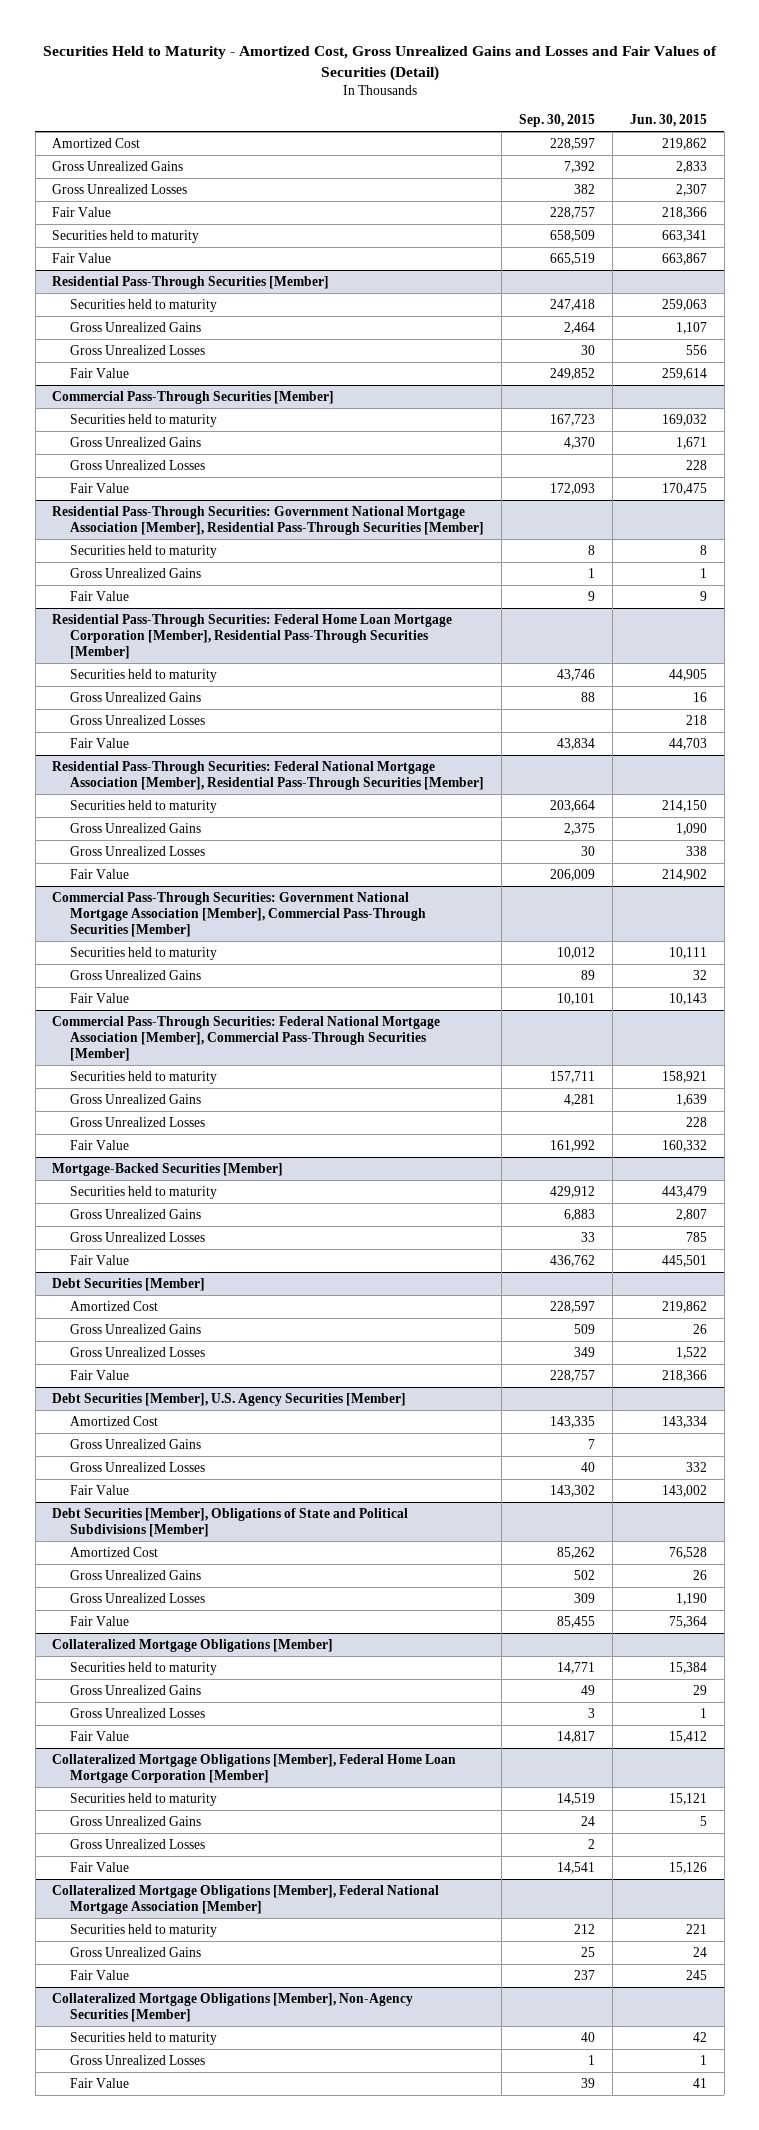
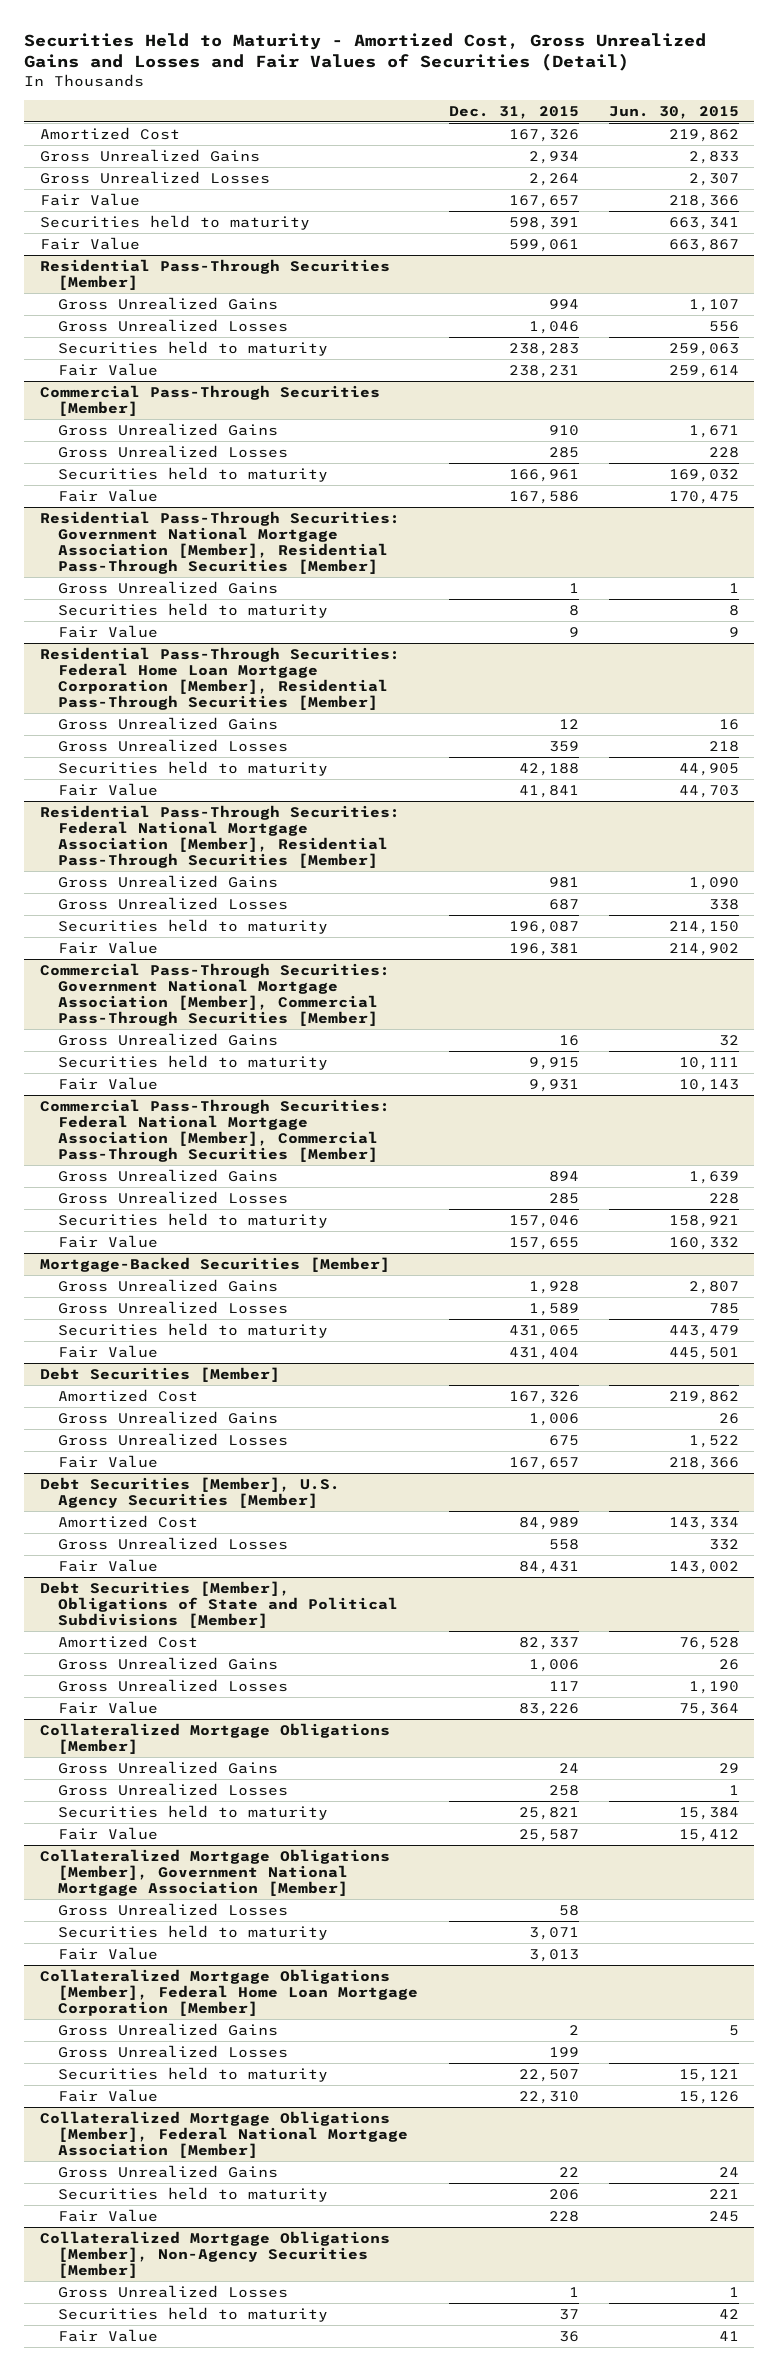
[519,114,596,128] Sep. 30, 2015 -> none
none -> [448,105,579,119] Dec. 31, 2015
[70,298,218,312] Securities held to maturity -> [58,340,329,356] Securities held to maturity
[70,413,218,427] Securities held to maturity -> [58,466,329,482] Securities held to maturity
[70,544,218,558] Securities held to maturity -> [58,602,329,618] Securities held to maturity
[70,668,218,682] Securities held to maturity -> [58,760,329,776] Securities held to maturity
[70,799,218,813] Securities held to maturity -> [58,918,329,934] Securities held to maturity
[70,946,218,960] Securities held to maturity -> [58,1054,329,1070] Securities held to maturity
[70,1070,218,1084] Securities held to maturity -> [58,1212,329,1228] Securities held to maturity
[70,1185,218,1199] Securities held to maturity -> [58,1322,329,1338] Securities held to maturity
[70,1438,202,1449] Gross Unrealized Gains -> none
[70,1661,218,1675] Securities held to maturity -> [58,1804,329,1820] Securities held to maturity
none -> [39,1848,390,1896] Collateralized Mortgage Obligations [Member], Government National Mortgage Association [Member]
none -> [58,1902,289,1916] Gross Unrealized Losses
none -> [58,1924,329,1940] Securities held to maturity
none -> [58,1946,159,1960] Fair Value
[70,1792,218,1806] Securities held to maturity -> [58,2066,329,2082] Securities held to maturity
[70,1923,218,1937] Securities held to maturity -> [58,2186,329,2202] Securities held to maturity
[70,2031,218,2045] Securities held to maturity -> [58,2306,329,2322] Securities held to maturity

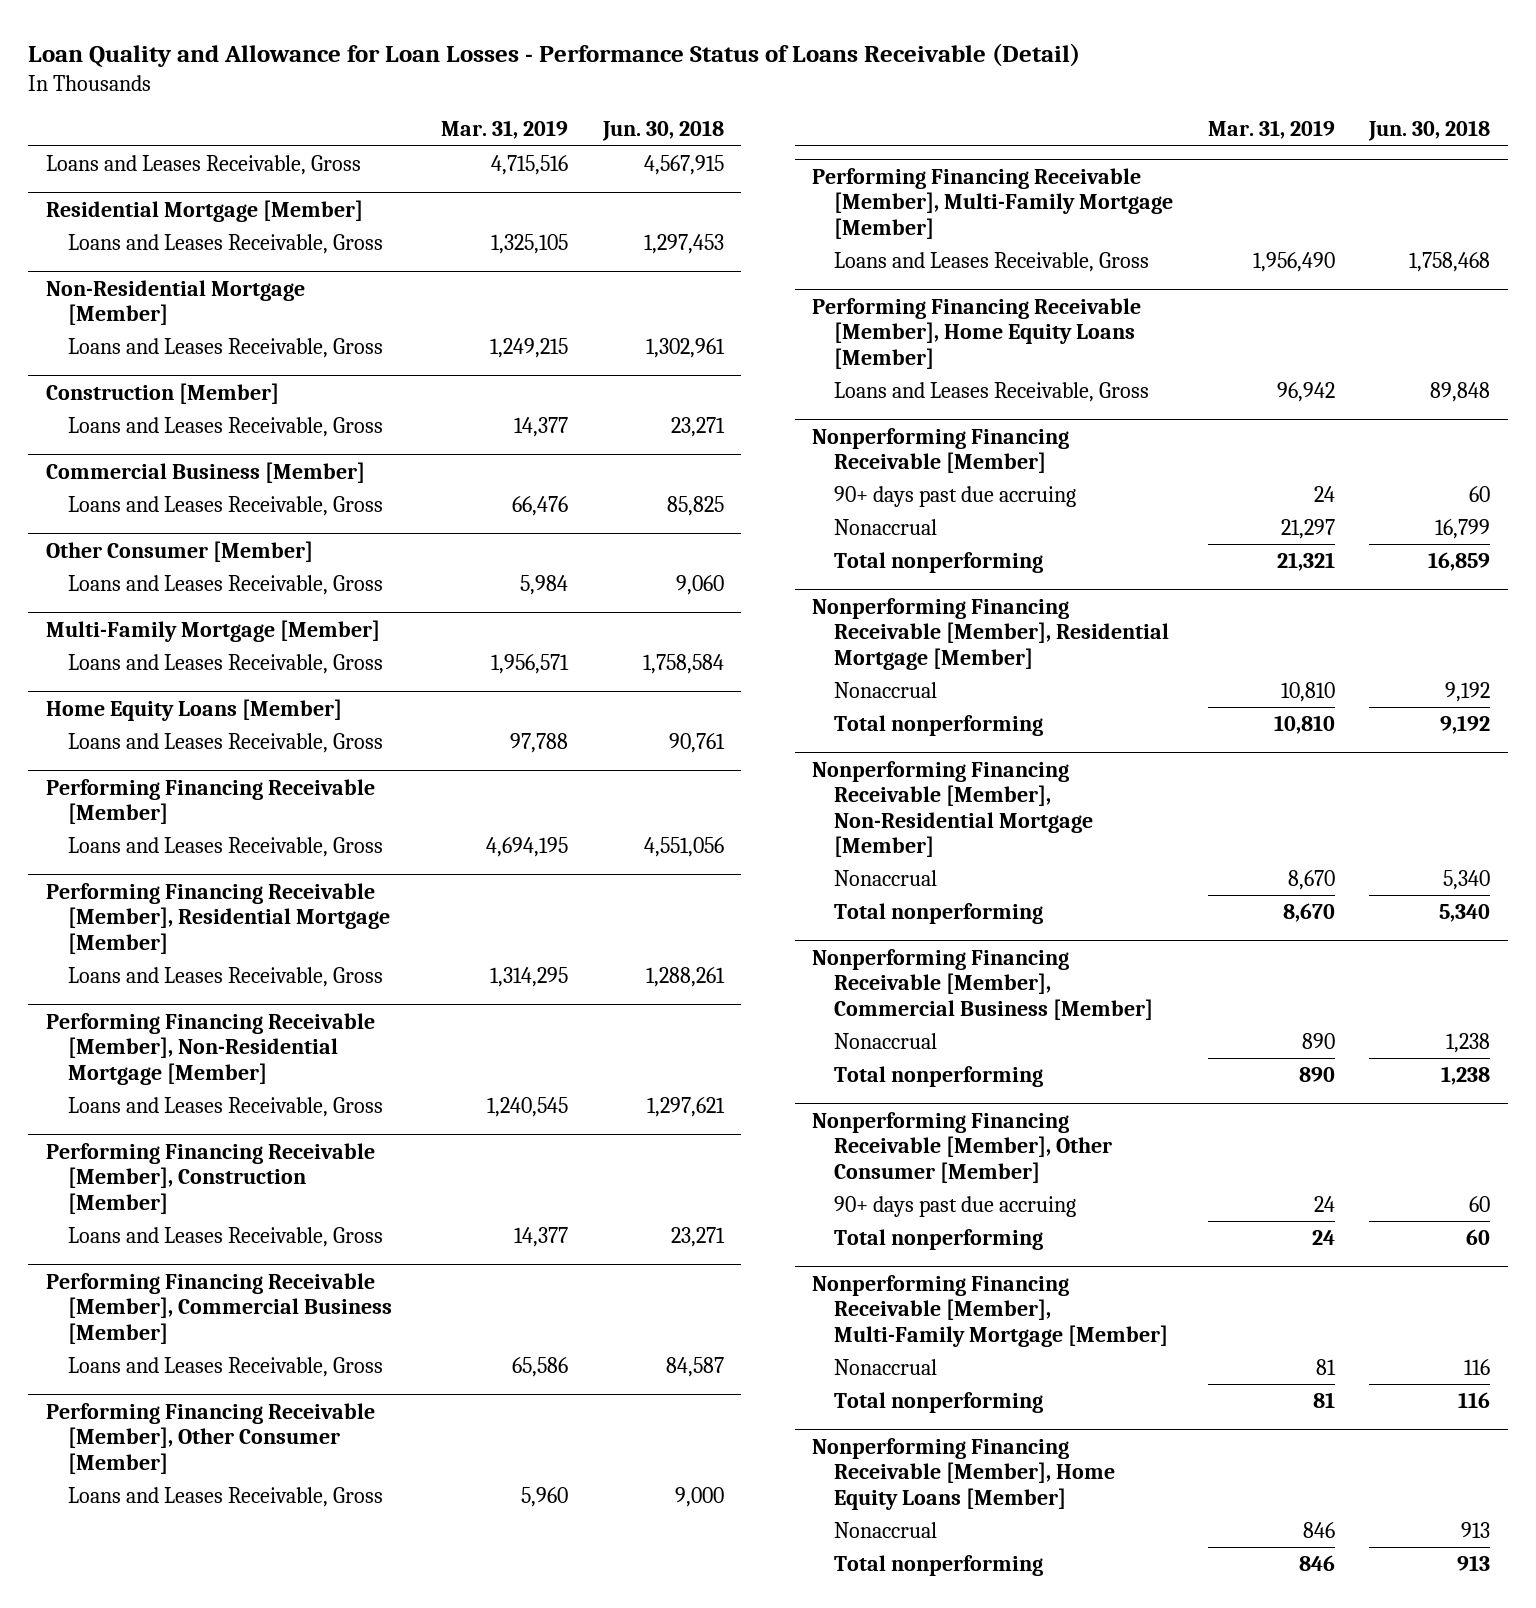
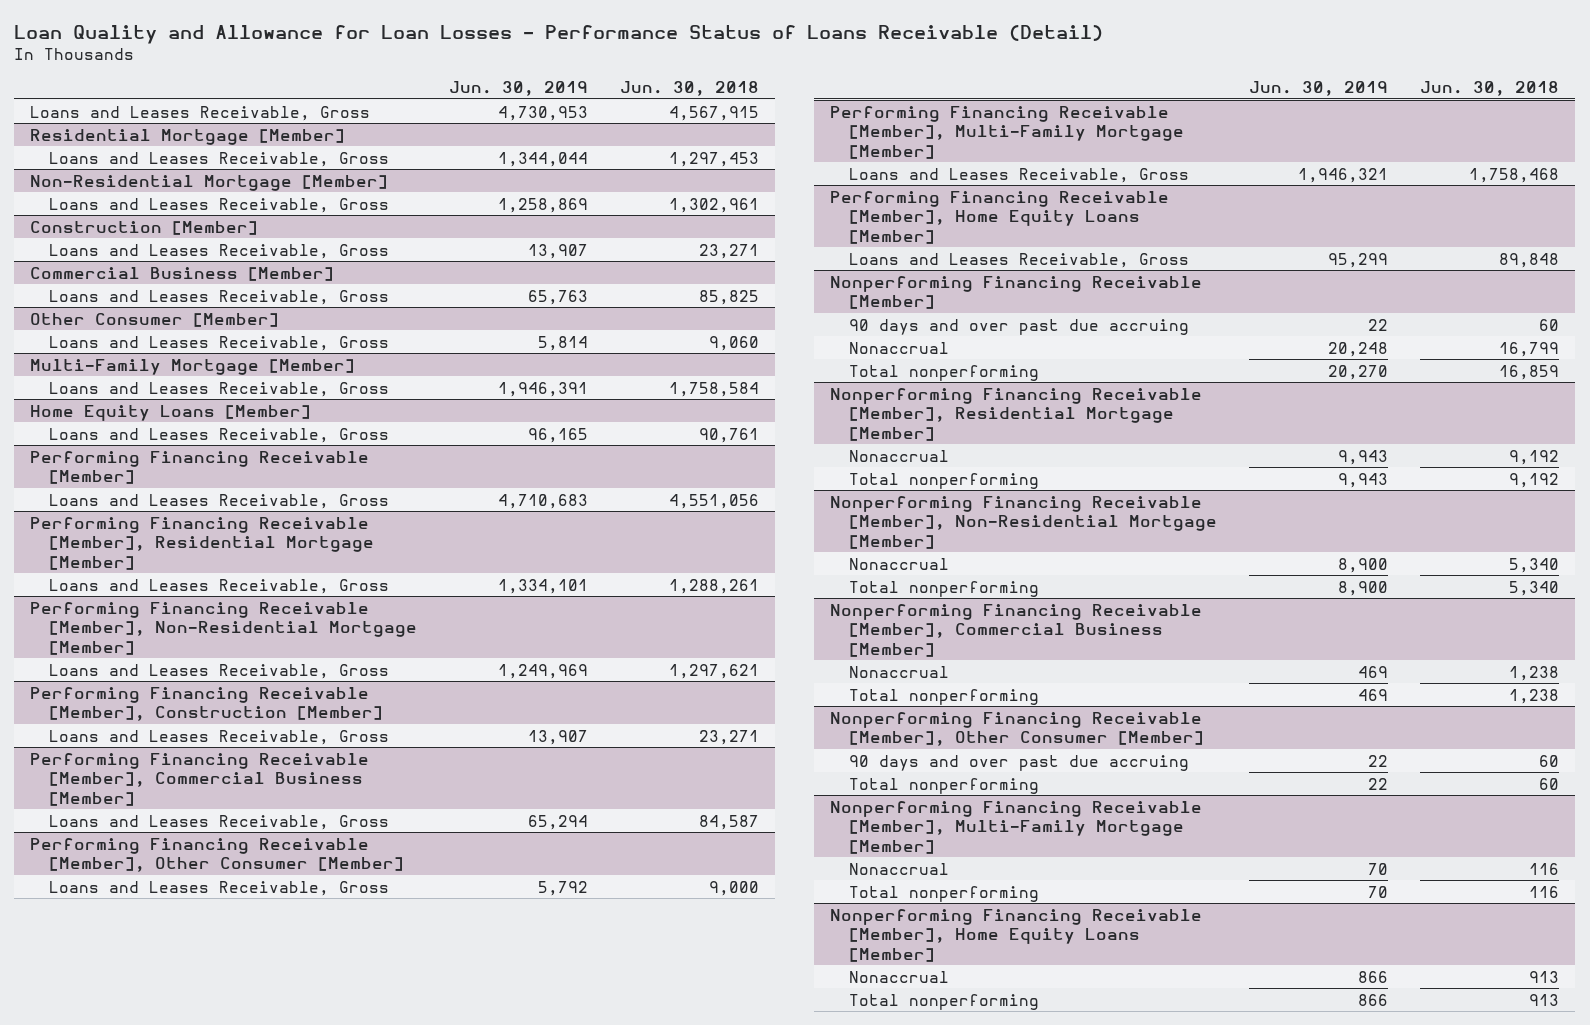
[441,120,569,140] Mar. 31, 2019 -> none
none -> [449,80,589,96] Jun. 30, 2019
[834,485,1077,507] 90+ days past due accruing -> [848,318,1189,335] 90 days and over past due accruing
[834,1195,1077,1217] 90+ days past due accruing -> [848,754,1189,771] 90 days and over past due accruing

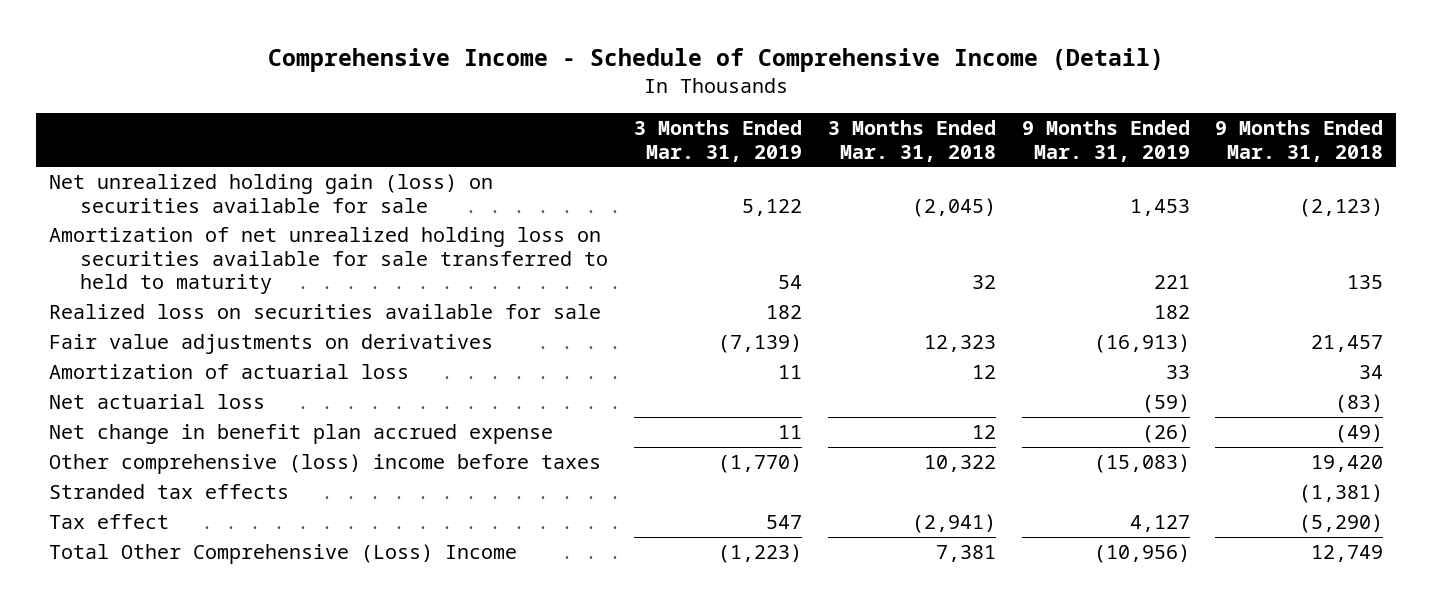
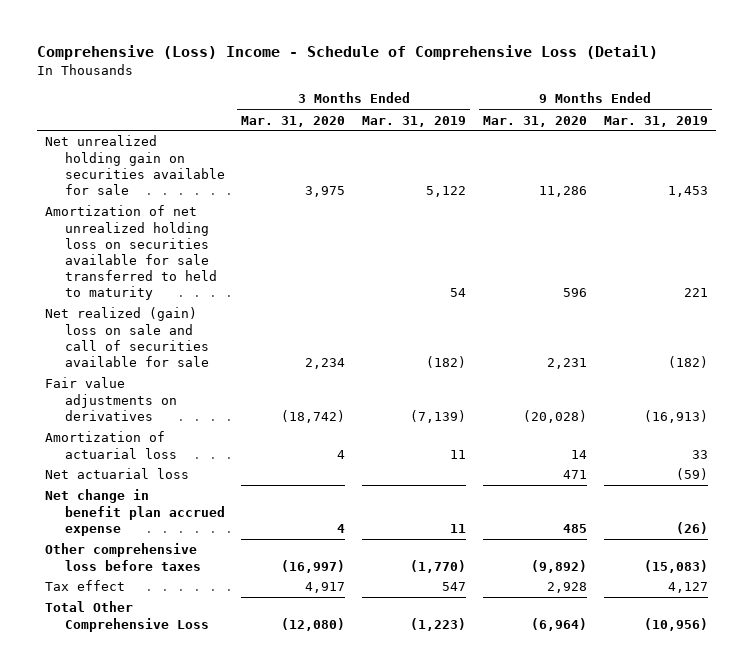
[268,48,1165,73] Comprehensive Income - Schedule of Comprehensive Income (Detail) -> [36,45,658,61] Comprehensive (Loss) Income - Schedule of Comprehensive Loss (Detail)
[827,120,996,162] 3 Months Ended Mar. 31, 2018 -> none
[1215,120,1384,162] 9 Months Ended Mar. 31, 2018 -> none
none -> [241,115,346,127] Mar. 31, 2020
none -> [482,115,587,127] Mar. 31, 2020
[48,174,493,213] Net unrealized holding gain (loss) on securities available for sale -> [45,135,225,195] Net unrealized holding gain on securities available for sale
[48,304,601,320] Realized loss on securities available for sale -> [45,307,209,367] Net realized (gain) loss on sale and call of securities available for sale
[765,305,802,320] 182 -> [426,355,467,368] (182)
[1153,305,1190,320] 182 -> [667,355,708,368] (182)
[48,484,289,500] Stranded tax effects -> none
[48,454,601,475] Other comprehensive (loss) income before taxes -> [45,543,201,571] Other comprehensive loss before taxes
[48,544,517,565] Total Other Comprehensive (Loss) Income -> [45,601,209,632] Total Other Comprehensive Loss

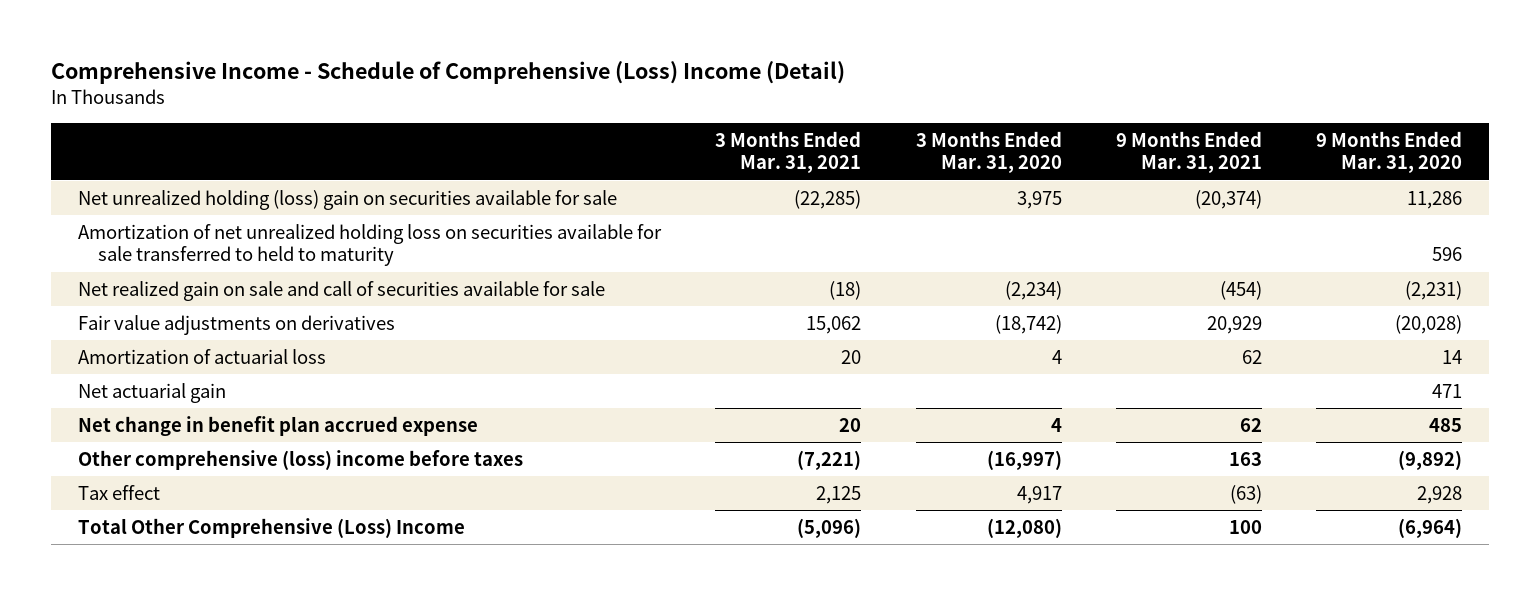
[36,45,658,61] Comprehensive (Loss) Income - Schedule of Comprehensive Loss (Detail) -> [50,61,845,85] Comprehensive Income - Schedule of Comprehensive (Loss) Income (Detail)
[362,115,467,127] Mar. 31, 2019 -> none
[603,115,708,127] Mar. 31, 2019 -> none
none -> [715,130,862,174] 3 Months Ended Mar. 31, 2021
none -> [1115,130,1262,174] 9 Months Ended Mar. 31, 2021
[45,135,225,195] Net unrealized holding gain on securities available for sale -> [77,189,617,210] Net unrealized holding (loss) gain on securities available for sale
[45,307,209,367] Net realized (gain) loss on sale and call of securities available for sale -> [77,280,605,301] Net realized gain on sale and call of securities available for sale
[305,357,346,369] 2,234 -> [1004,280,1062,300] (2,234)
[546,357,587,369] 2,231 -> [1405,280,1463,300] (2,231)
[45,468,190,480] Net actuarial loss -> [77,382,226,403] Net actuarial gain
[45,543,201,571] Other comprehensive loss before taxes -> [77,449,523,470] Other comprehensive (loss) income before taxes
[45,601,209,632] Total Other Comprehensive Loss -> [77,517,465,538] Total Other Comprehensive (Loss) Income

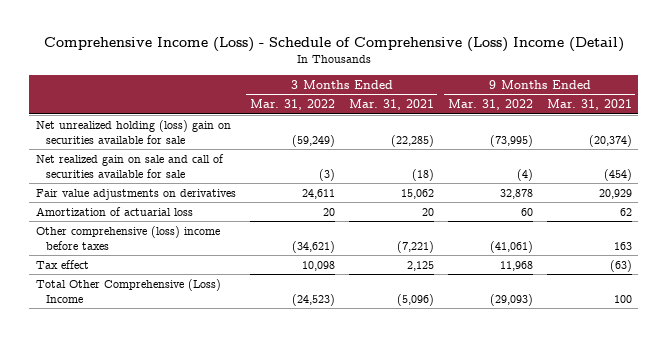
[50,61,845,85] Comprehensive Income - Schedule of Comprehensive (Loss) Income (Detail) -> [43,37,624,53] Comprehensive Income (Loss) - Schedule of Comprehensive (Loss) Income (Detail)
[915,130,1062,174] 3 Months Ended Mar. 31, 2020 -> none
[1316,130,1463,174] 9 Months Ended Mar. 31, 2020 -> none
none -> [249,99,335,111] Mar. 31, 2022
none -> [447,99,533,111] Mar. 31, 2022
[77,223,662,267] Amortization of net unrealized holding loss on securities available for sale transferred to held to maturity -> none
[77,382,226,403] Net actuarial gain -> none
[77,415,478,436] Net change in benefit plan accrued expense -> none

